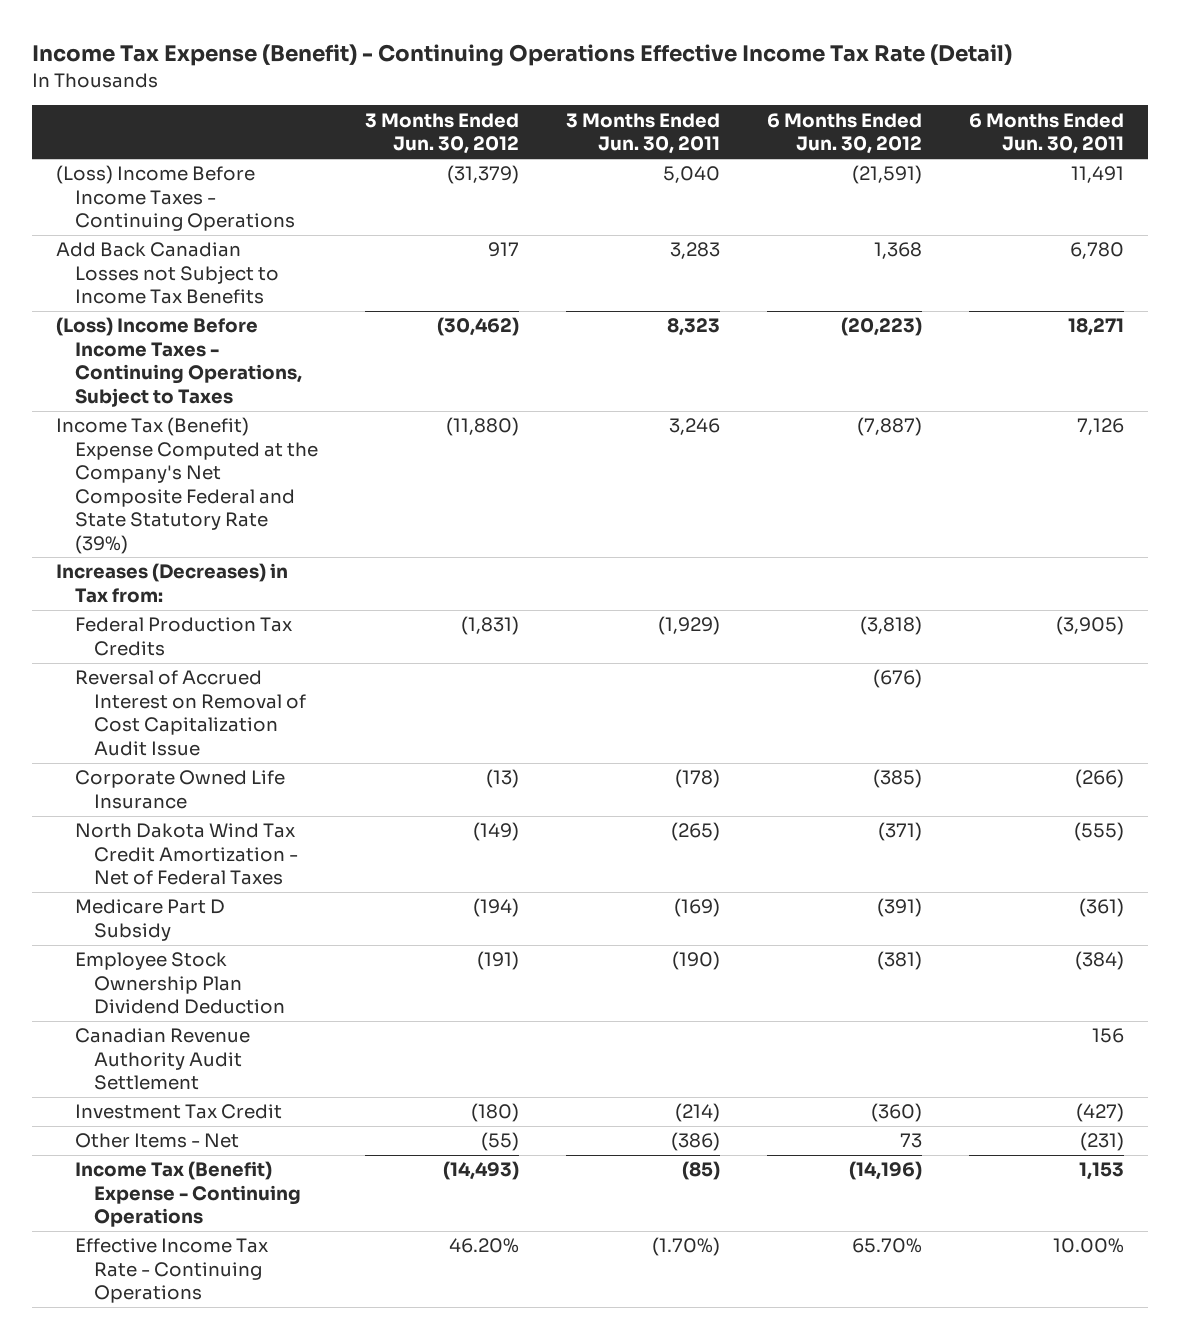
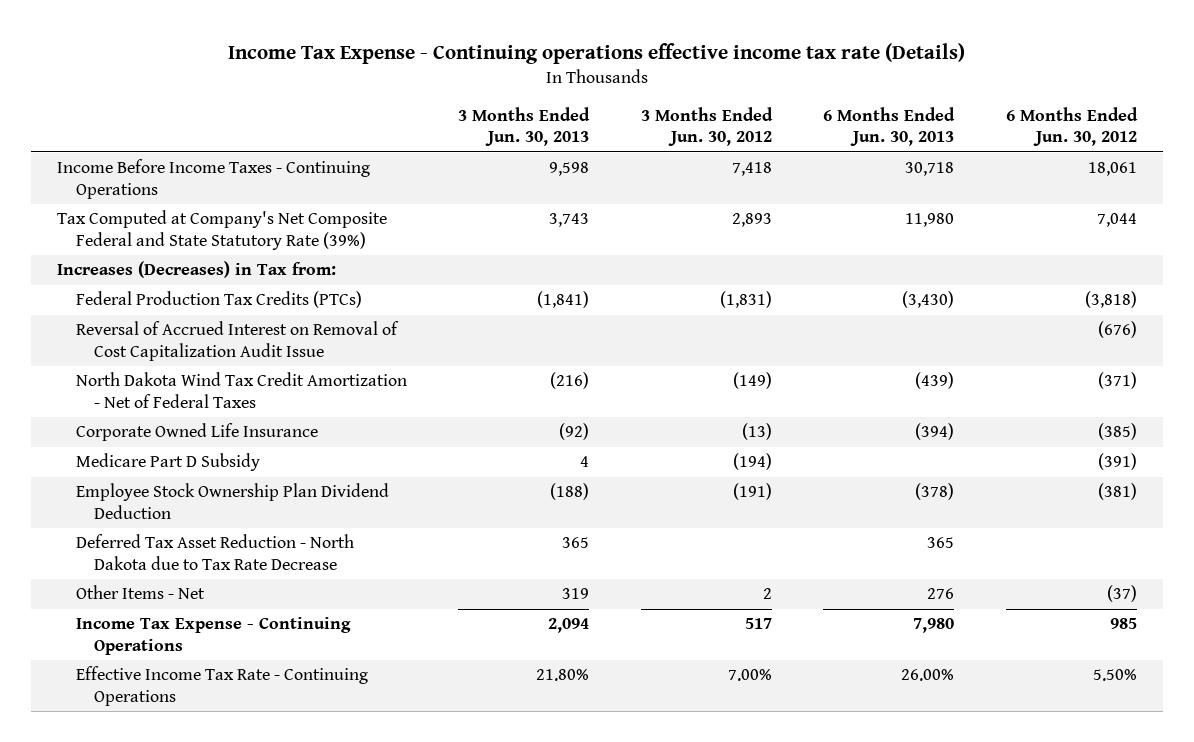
[32,44,1013,67] Income Tax Expense (Benefit) - Continuing Operations Effective Income Tax Rate (Detail) -> [228,42,966,64] Income Tax Expense - Continuing operations effective income tax rate (Details)
[565,112,720,155] 3 Months Ended Jun. 30, 2011 -> none
[968,112,1124,155] 6 Months Ended Jun. 30, 2011 -> none
none -> [458,106,591,147] 3 Months Ended Jun. 30, 2013
none -> [823,106,956,147] 6 Months Ended Jun. 30, 2013
[55,242,279,305] Add Back Canadian Losses not Subject to Income Tax Benefits -> none
[55,317,302,407] (Loss) Income Before Income Taxes - Continuing Operations, Subject to Taxes -> none
[55,165,295,232] (Loss) Income Before Income Taxes - Continuing Operations -> [57,159,371,200] Income Before Income Taxes - Continuing Operations
[446,165,519,185] (31,379) -> [731,162,772,177] 7,418
[851,165,922,185] (21,591) -> [1088,162,1138,177] 18,061
[55,417,318,554] Income Tax (Benefit) Expense Computed at the Company's Net Composite Federal and State Statutory Rate (39%) -> [57,210,388,251] Tax Computed at Company's Net Composite Federal and State Statutory Rate (39%)
[445,417,519,437] (11,880) -> [731,213,772,228] 2,893
[856,417,922,437] (7,887) -> [1097,213,1138,228] 7,044
[74,617,292,656] Federal Production Tax Credits -> [75,291,362,309] Federal Production Tax Credits (PTCs)
[74,770,285,809] Corporate Owned Life Insurance -> [75,423,318,442] Corporate Owned Life Insurance
[74,1028,250,1091] Canadian Revenue Authority Audit Settlement -> none
[74,1104,282,1120] Investment Tax Credit -> none
none -> [75,534,354,571] Deferred Tax Asset Reduction - North Dakota due to Tax Rate Decrease
[480,1132,519,1152] (55) -> [762,588,772,600] 2
[899,1133,922,1149] 73 -> [1107,585,1138,603] (37)
[74,1161,301,1228] Income Tax (Benefit) Expense - Continuing Operations -> [75,617,351,656] Income Tax Expense - Continuing Operations
[442,1161,519,1181] (14,493) -> [744,618,772,630] 517
[848,1161,922,1181] (14,196) -> [1110,618,1138,630] 985
[448,1238,519,1254] 46.20% -> [727,669,772,682] 7.00%
[851,1238,922,1254] 65.70% -> [1093,669,1138,682] 5.50%

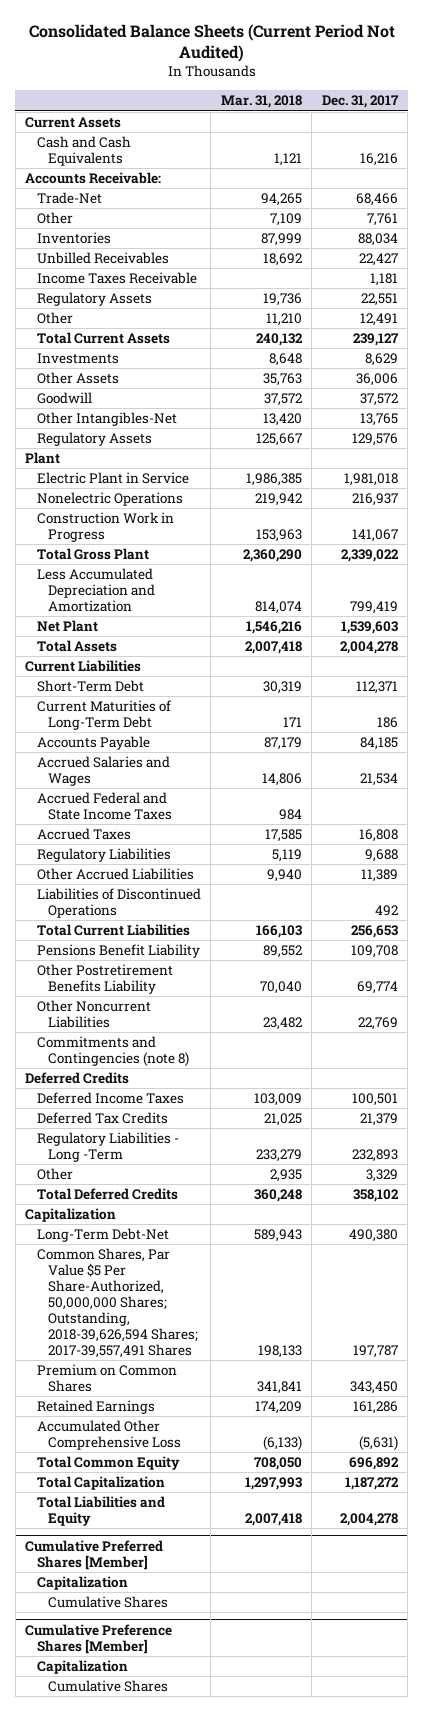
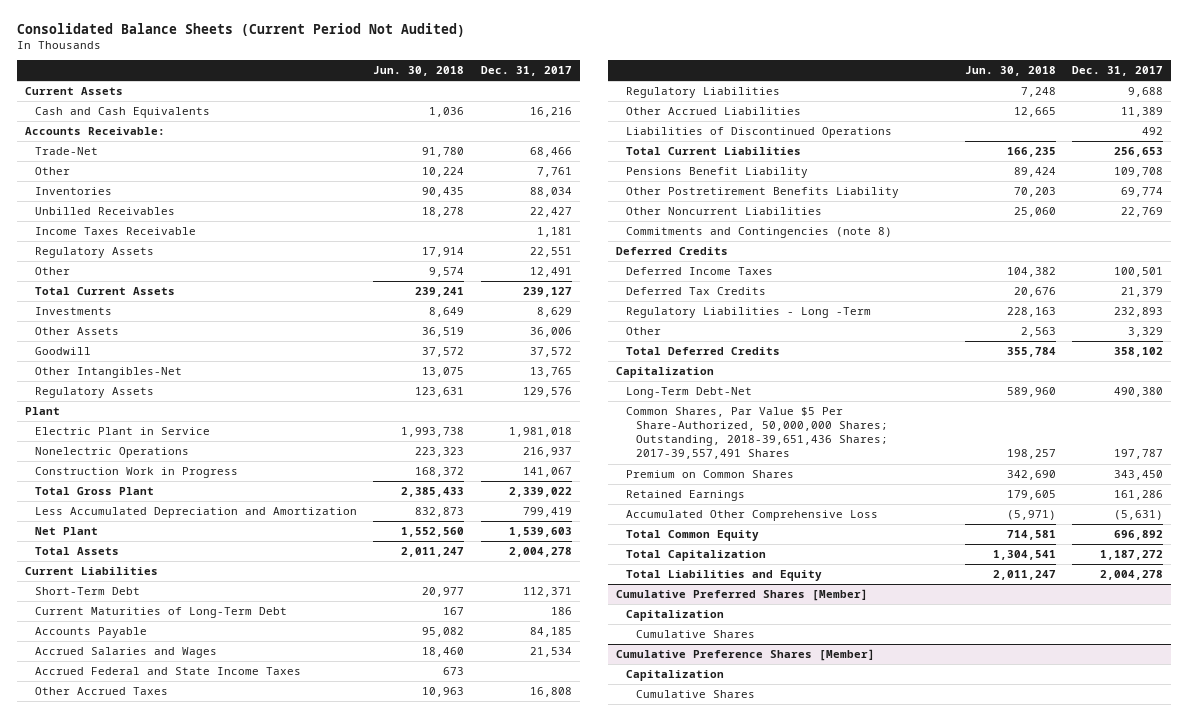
[220,95,302,109] Mar. 31, 2018 -> none
none -> [373,66,465,77] Jun. 30, 2018
[36,828,131,841] Accrued Taxes -> [35,687,169,696] Other Accrued Taxes
[36,1248,198,1358] Common Shares, Par Value $5 Per Share-Authorized, 50,000,000 Shares; Outstanding, 2018-39,626,594 Shares; 2017-39,557,491 Shares -> [626,407,889,460] Common Shares, Par Value $5 Per Share-Authorized, 50,000,000 Shares; Outstanding, 2018-39,651,436 Shares; 2017-39,557,491 Shares

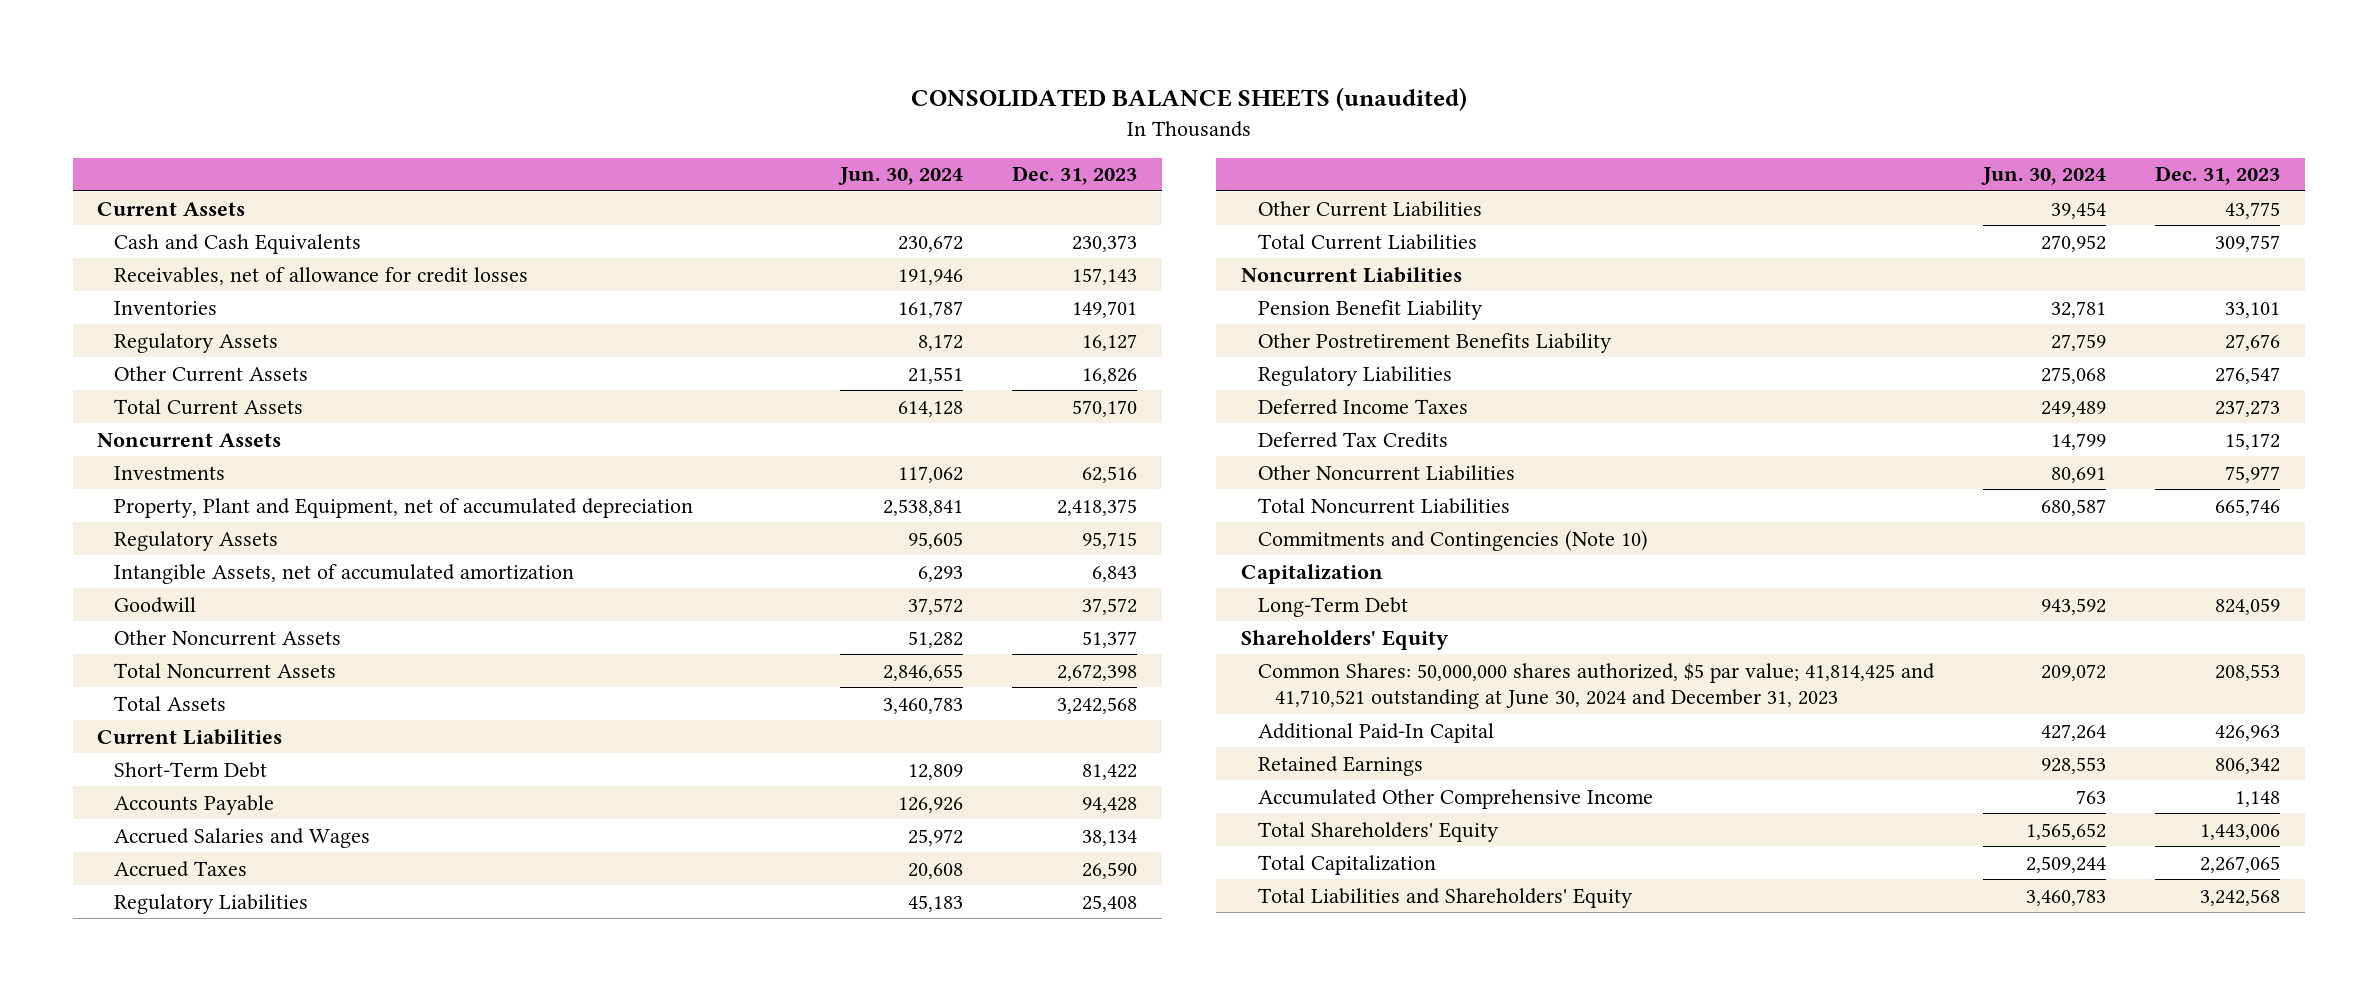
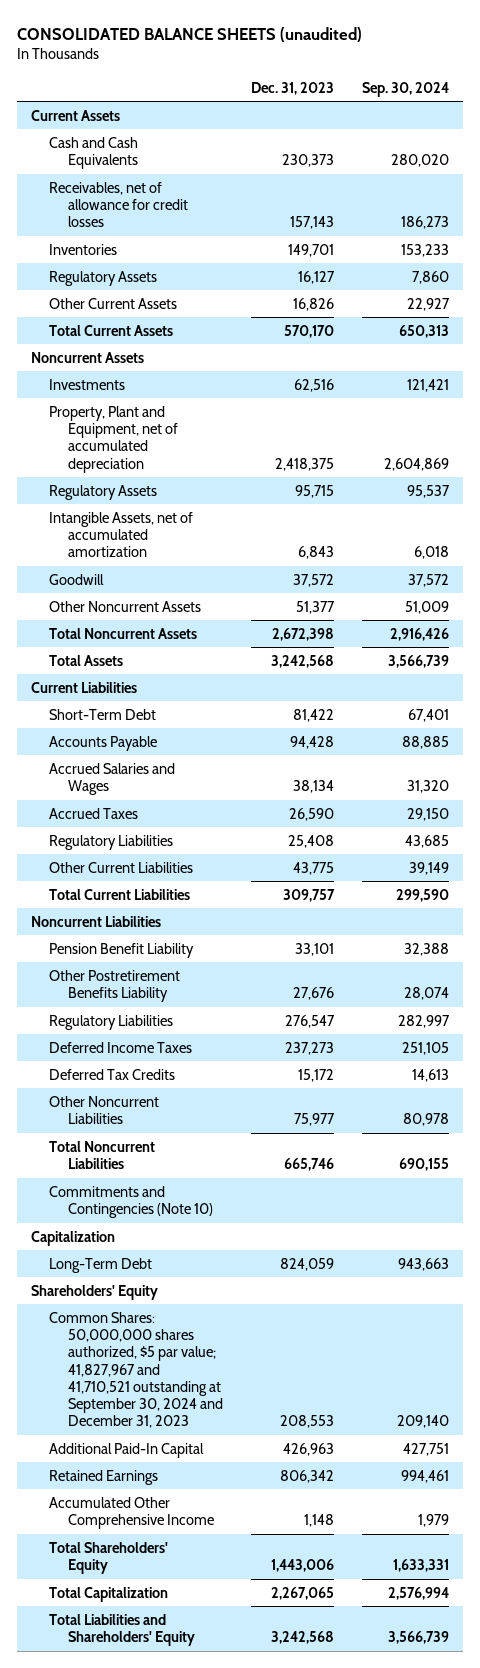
[837,167,963,186] Jun. 30, 2024 -> none
none -> [361,81,449,97] Sep. 30, 2024
[1257,662,1935,710] Common Shares: 50,000,000 shares authorized, $5 par value; 41,814,425 and 41,710,521 outstanding at June 30, 2024 and December 31, 2023 -> [49,1311,223,1429] Common Shares: 50,000,000 shares authorized, $5 par value; 41,827,967 and 41,710,521 outstanding at September 30, 2024 and December 31, 2023

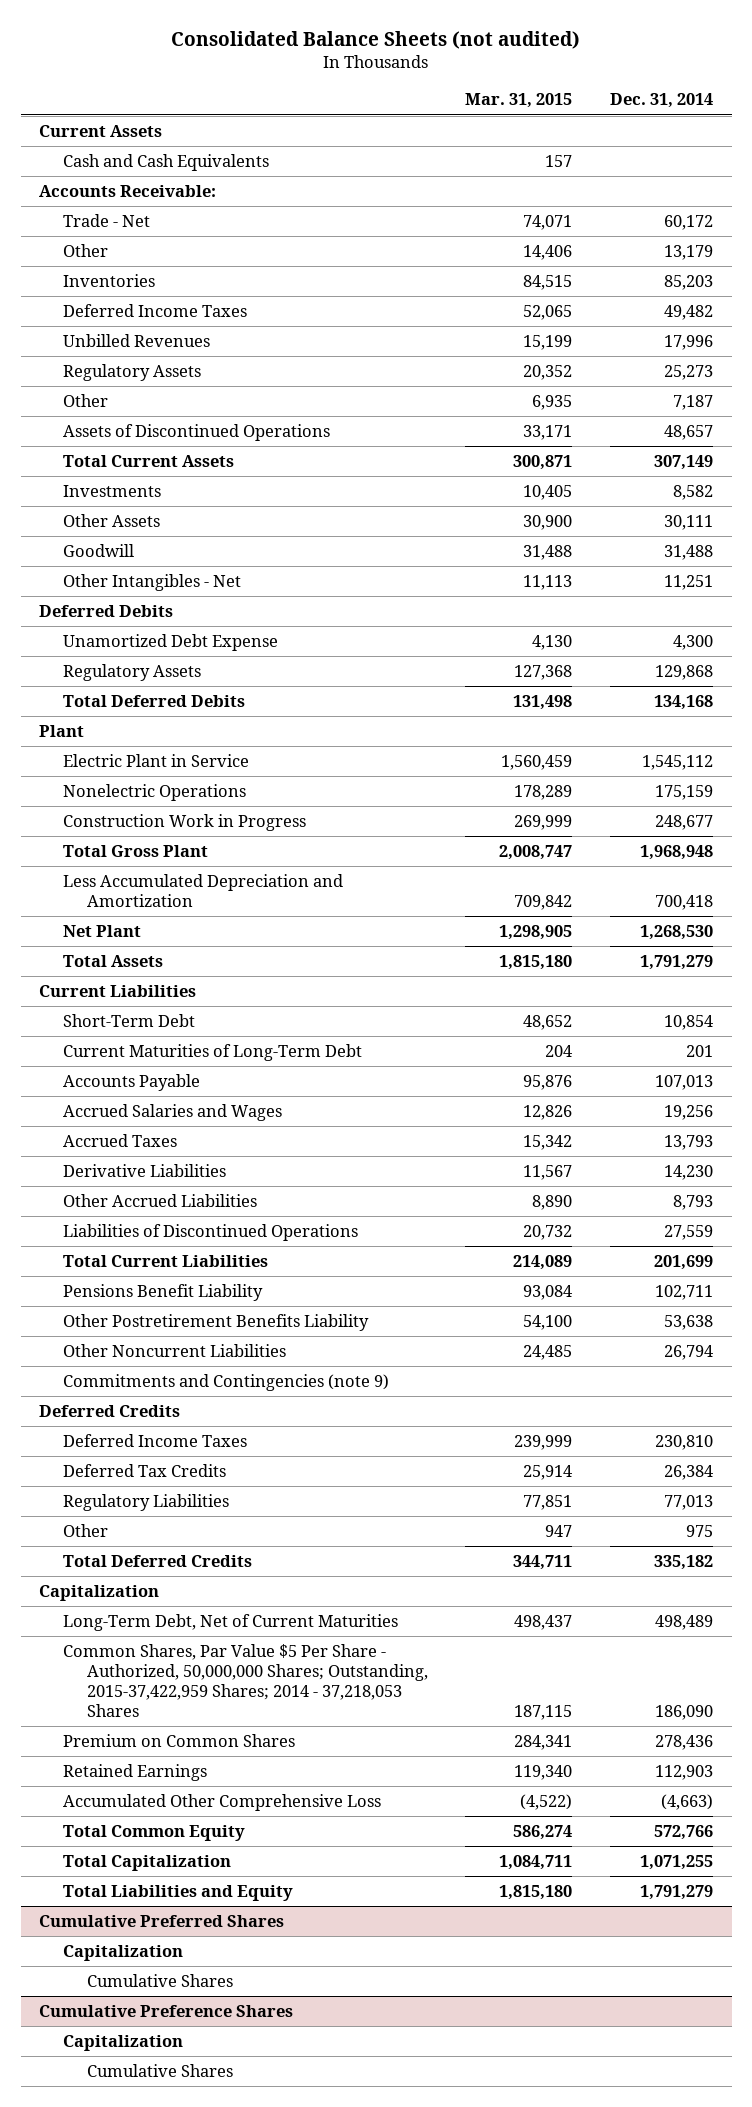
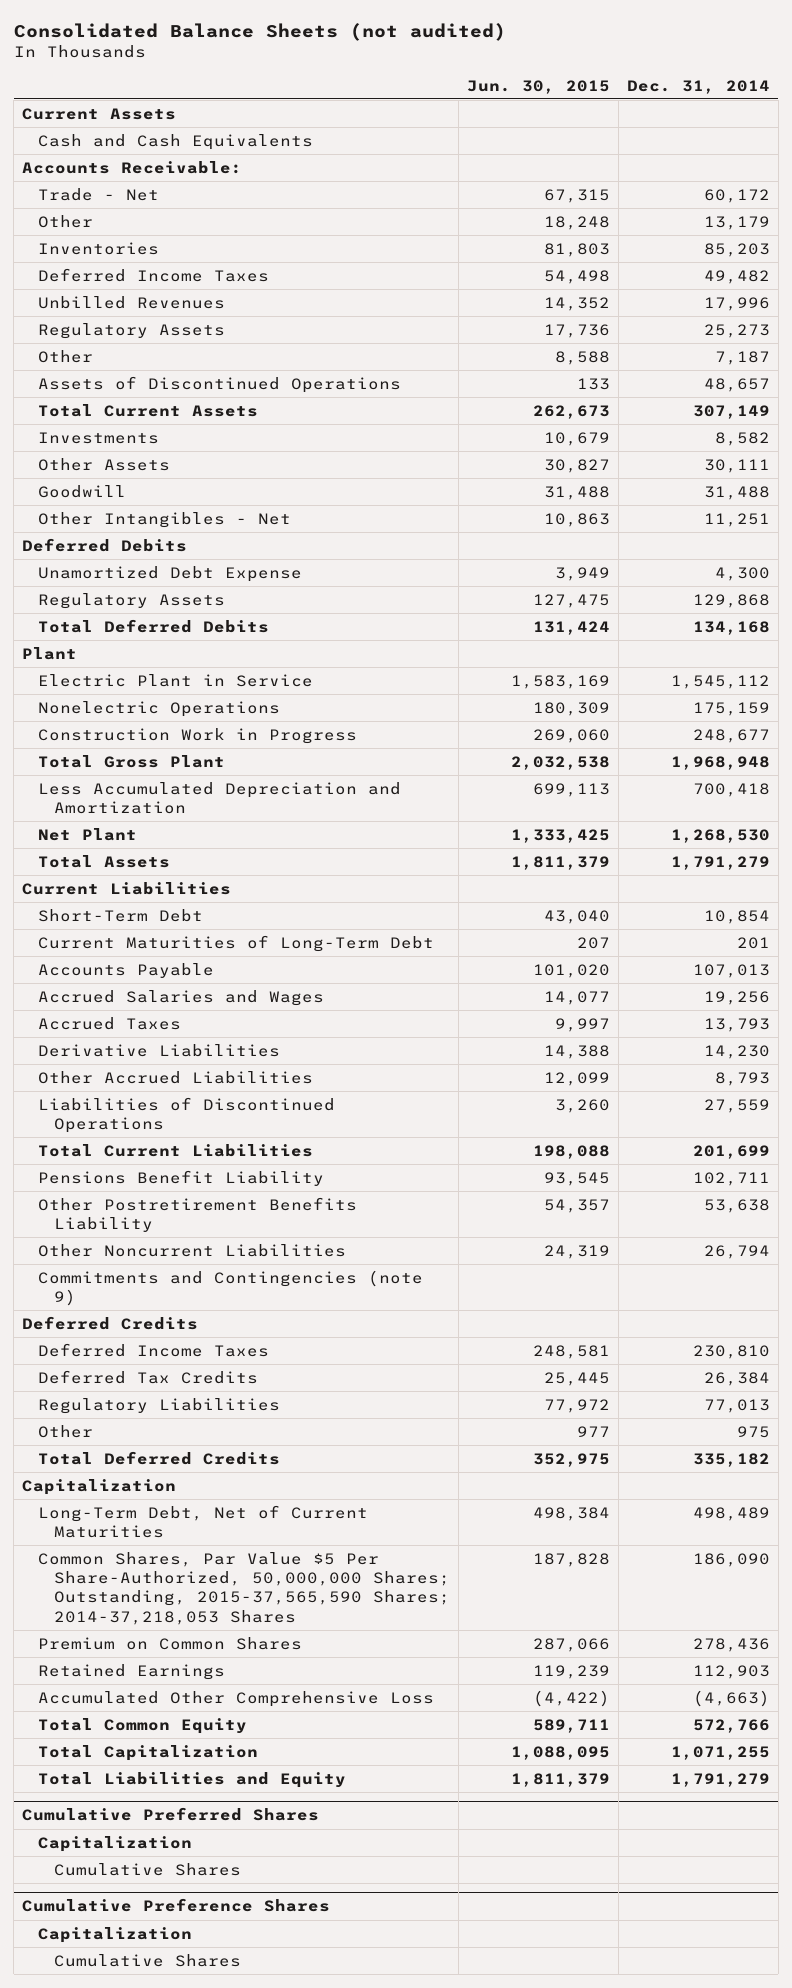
[465,93,573,109] Mar. 31, 2015 -> none
none -> [467,79,611,94] Jun. 30, 2015
[63,1644,428,1717] Common Shares, Par Value $5 Per Share - Authorized, 50,000,000 Shares; Outstanding, 2015-37,422,959 Shares; 2014 - 37,218,053 Shares -> [38,1551,451,1625] Common Shares, Par Value $5 Per Share-Authorized, 50,000,000 Shares; Outstanding, 2015-37,565,590 Shares; 2014-37,218,053 Shares

